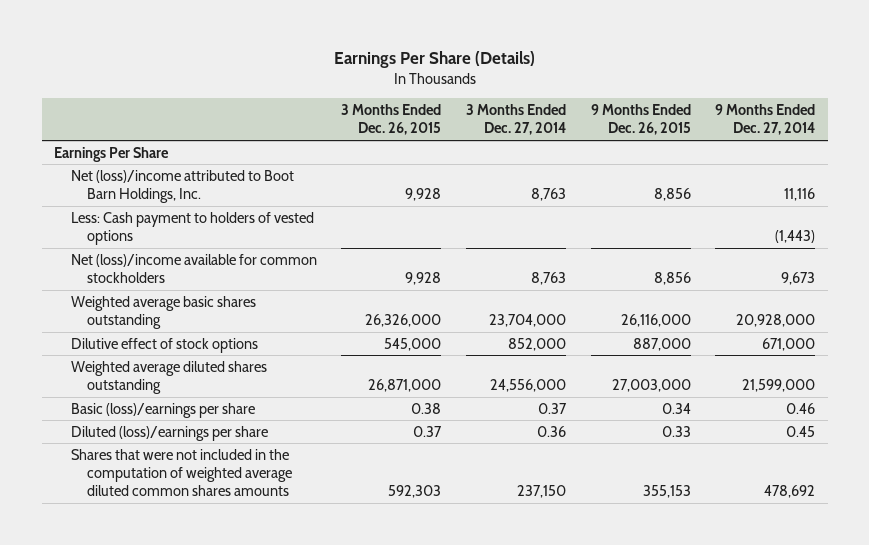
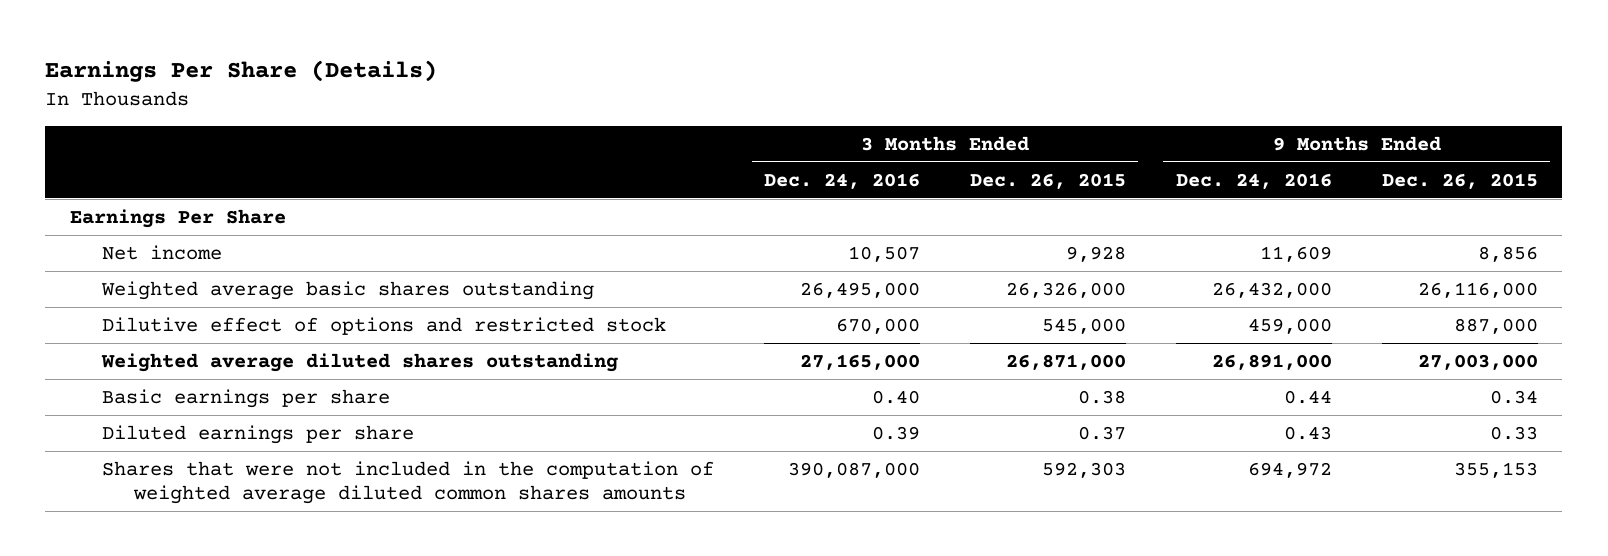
[465,104,566,136] 3 Months Ended Dec. 27, 2014 -> none
[715,104,816,136] 9 Months Ended Dec. 27, 2014 -> none
none -> [763,172,920,189] Dec. 24, 2016
none -> [1175,172,1332,189] Dec. 24, 2016
[70,169,294,204] Net (loss)/income attributed to Boot Barn Holdings, Inc. -> none
[70,211,314,246] Less: Cash payment to holders of vested options -> none
[70,253,317,284] Net (loss)/income available for common stockholders -> [102,244,223,260] Net income
[70,337,258,353] Dilutive effect of stock options -> [102,316,667,335] Dilutive effect of options and restricted stock
[70,402,255,418] Basic (loss)/earnings per share -> [102,388,391,408] Basic earnings per share
[70,425,268,441] Diluted (loss)/earnings per share -> [102,424,415,444] Diluted earnings per share

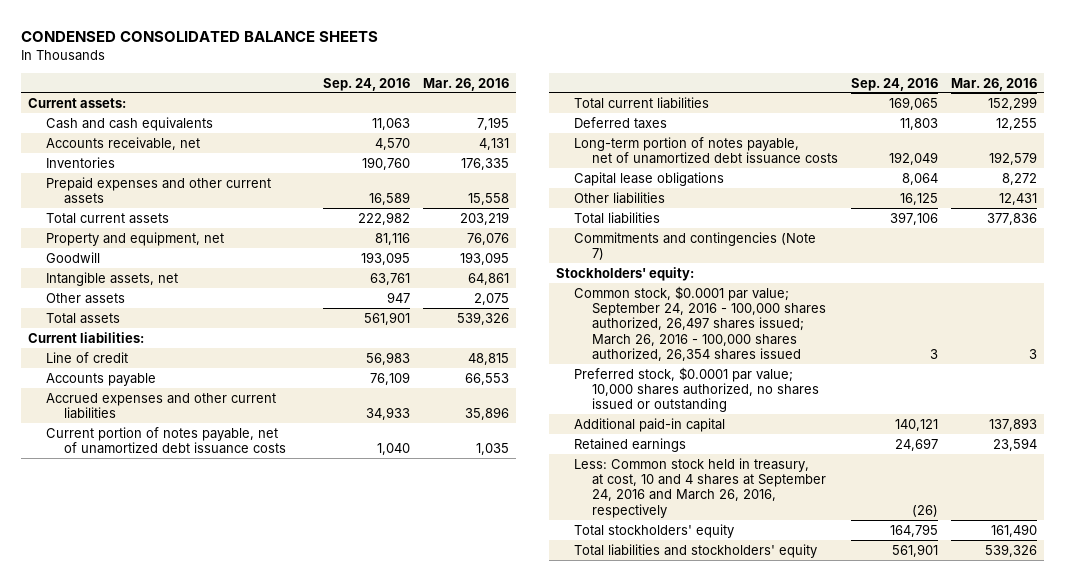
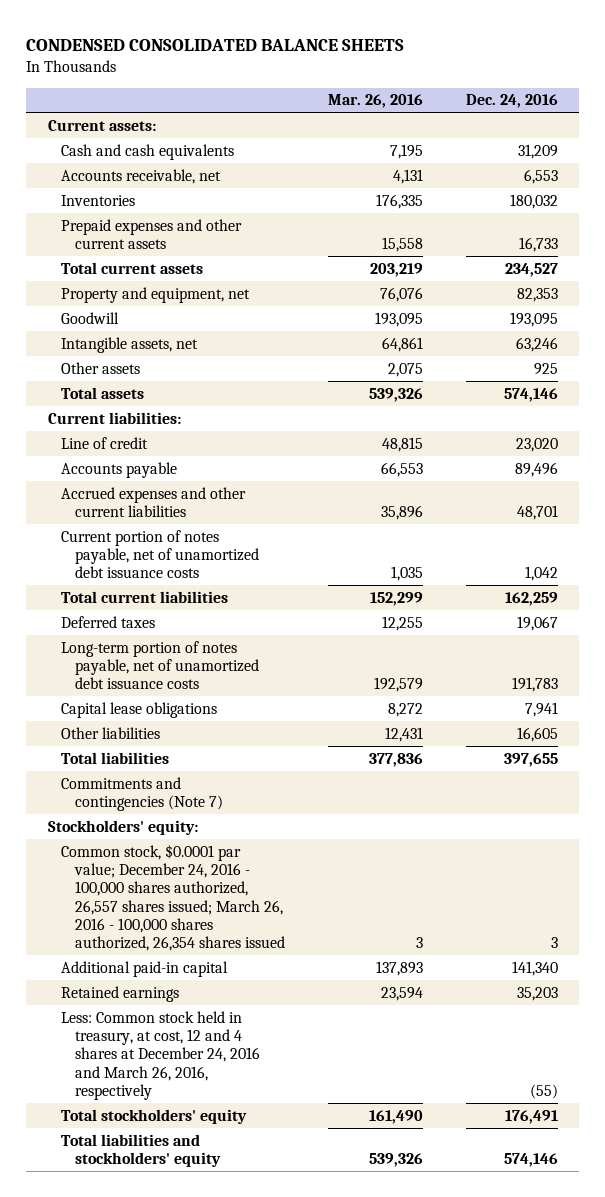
[323,77,411,91] Sep. 24, 2016 -> none
none -> [465,94,558,109] Dec. 24, 2016
[573,366,819,413] Preferred stock, $0.0001 par value; 10,000 shares authorized, no shares issued or outstanding -> none
[573,285,826,362] Common stock, $0.0001 par value; September 24, 2016 - 100,000 shares authorized, 26,497 shares issued; March 26, 2016 - 100,000 shares authorized, 26,354 shares issued -> [61,843,285,952] Common stock, $0.0001 par value; December 24, 2016 - 100,000 shares authorized, 26,557 shares issued; March 26, 2016 - 100,000 shares authorized, 26,354 shares issued
[573,457,826,518] Less: Common stock held in treasury, at cost, 10 and 4 shares at September 24, 2016 and March 26, 2016, respectively -> [61,1010,260,1100] Less: Common stock held in treasury, at cost, 12 and 4 shares at December 24, 2016 and March 26, 2016, respectively

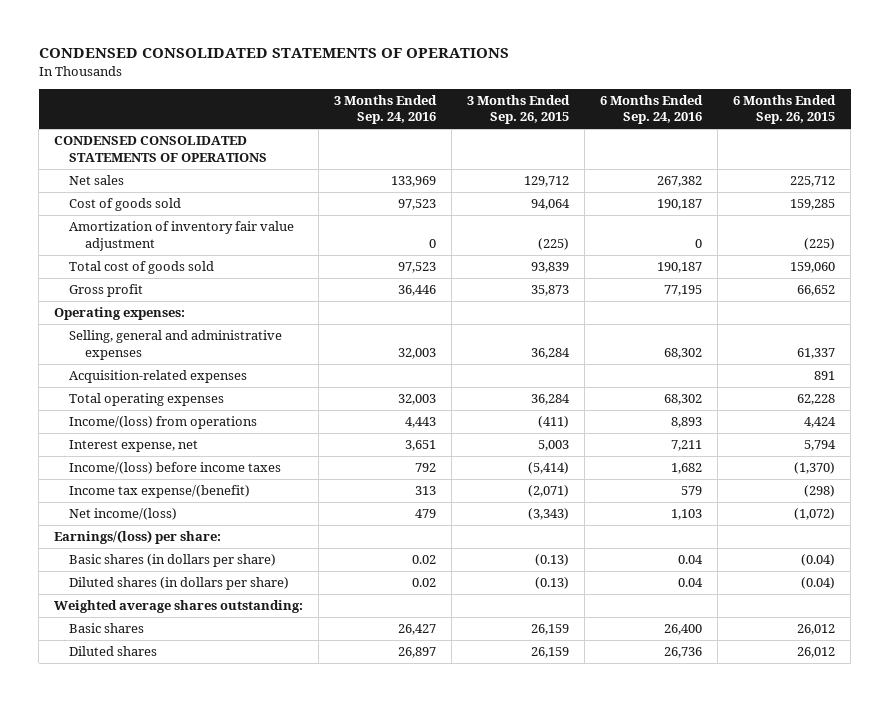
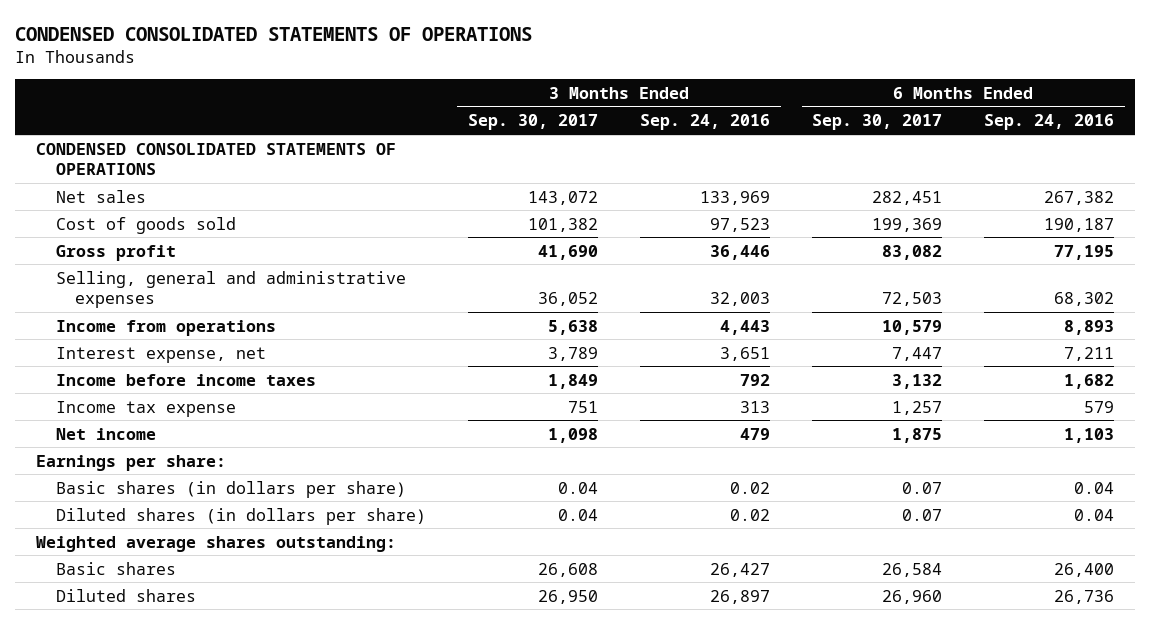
[467,94,571,125] 3 Months Ended Sep. 26, 2015 -> none
[733,94,837,125] 6 Months Ended Sep. 26, 2015 -> none
none -> [467,114,598,131] Sep. 30, 2017
none -> [812,114,943,131] Sep. 30, 2017
[69,221,295,251] Amortization of inventory fair value adjustment -> none
[69,261,215,275] Total cost of goods sold -> none
[54,307,186,321] Operating expenses: -> none
[69,370,248,384] Acquisition-related expenses -> none
[69,393,225,407] Total operating expenses -> none
[69,416,258,430] Income/(loss) from operations -> [55,319,276,336] Income from operations
[69,462,282,475] Income/(loss) before income taxes -> [55,373,316,386] Income before income taxes
[69,485,251,499] Income tax expense/(benefit) -> [55,400,236,417] Income tax expense
[69,508,178,521] Net income/(loss) -> [55,427,156,440] Net income
[54,530,222,545] Earnings/(loss) per share: -> [36,454,227,471] Earnings per share:

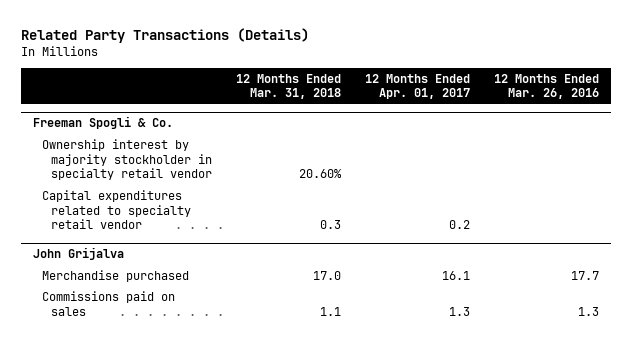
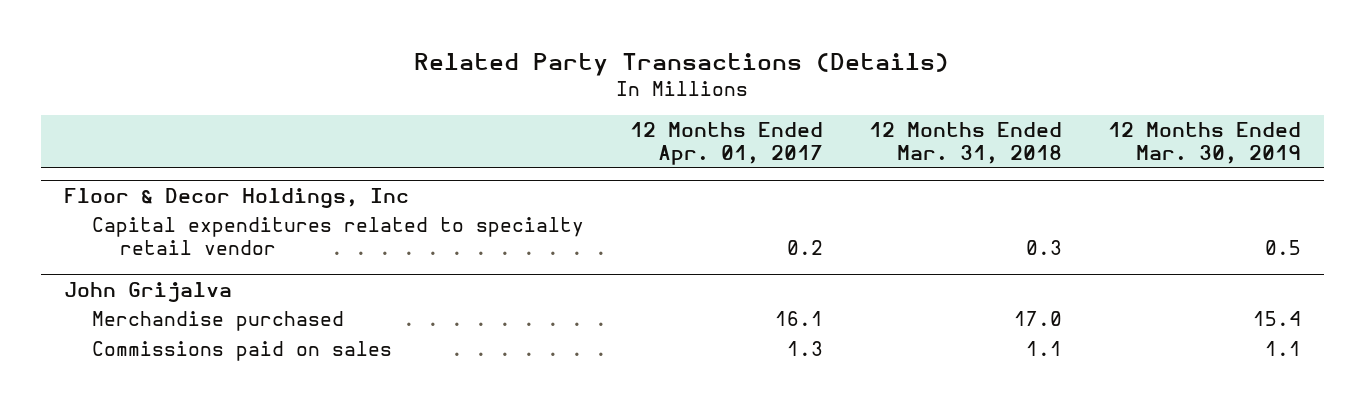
[494,73,600,100] 12 Months Ended Mar. 26, 2016 -> none
none -> [1107,122,1301,165] 12 Months Ended Mar. 30, 2019
[33,116,174,130] Freeman Spogli & Co. -> none
[42,138,212,181] Ownership interest by majority stockholder in specialty retail vendor -> none
none -> [63,187,409,208] Floor & Decor Holdings, Inc

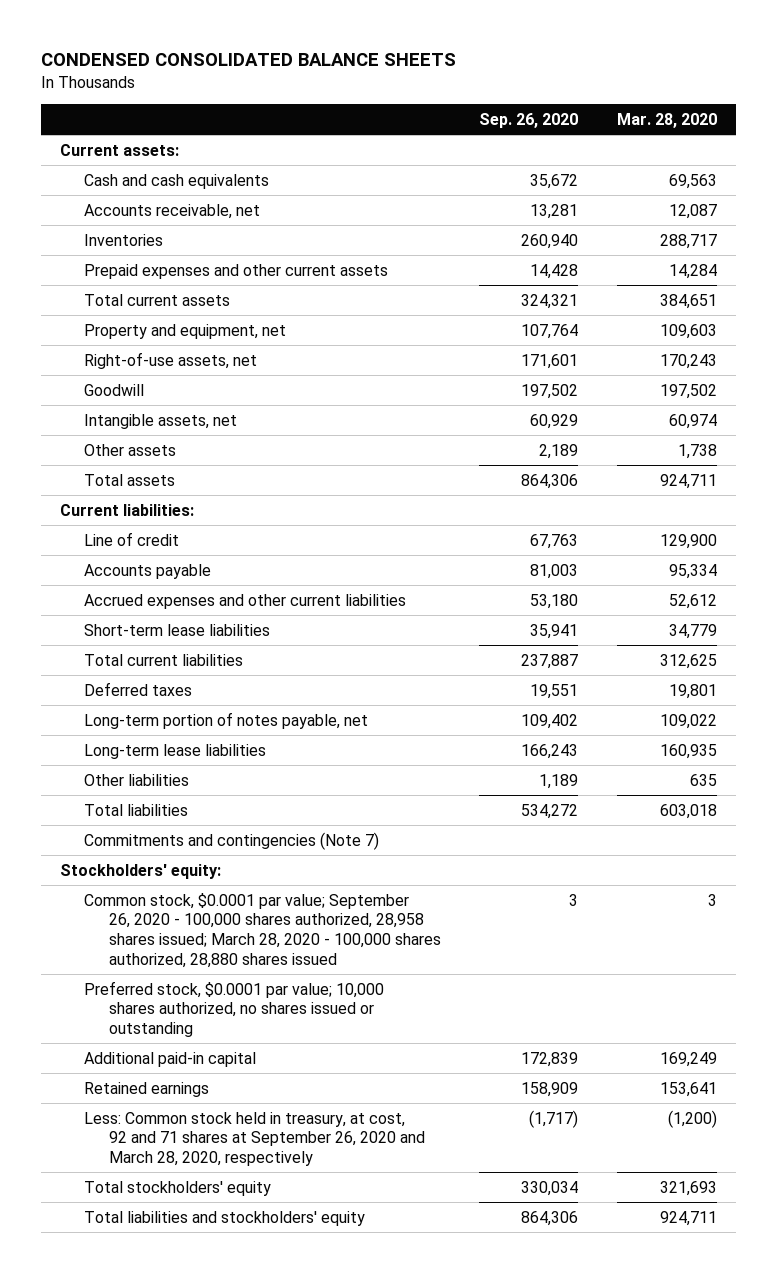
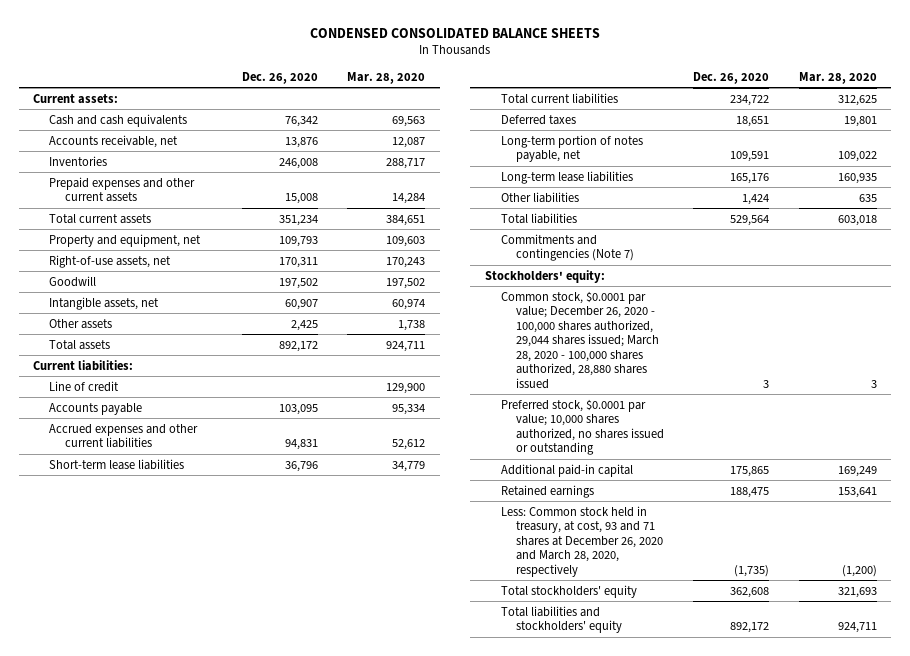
[479,112,579,128] Sep. 26, 2020 -> none
none -> [241,71,318,84] Dec. 26, 2020
[84,892,441,968] Common stock, $0.0001 par value; September 26, 2020 - 100,000 shares authorized, 28,958 shares issued; March 28, 2020 - 100,000 shares authorized, 28,880 shares issued -> [500,290,660,390] Common stock, $0.0001 par value; December 26, 2020 - 100,000 shares authorized, 29,044 shares issued; March 28, 2020 - 100,000 shares authorized, 28,880 shares issued
[84,1111,425,1167] Less: Common stock held in treasury, at cost, 92 and 71 shares at September 26, 2020 and March 28, 2020, respectively -> [500,505,664,577] Less: Common stock held in treasury, at cost, 93 and 71 shares at December 26, 2020 and March 28, 2020, respectively

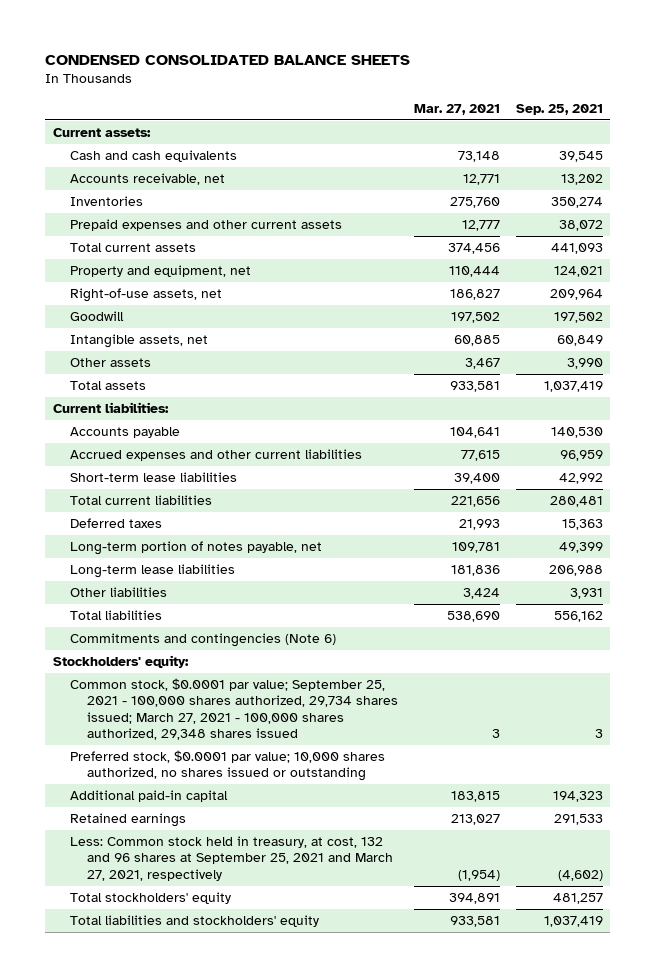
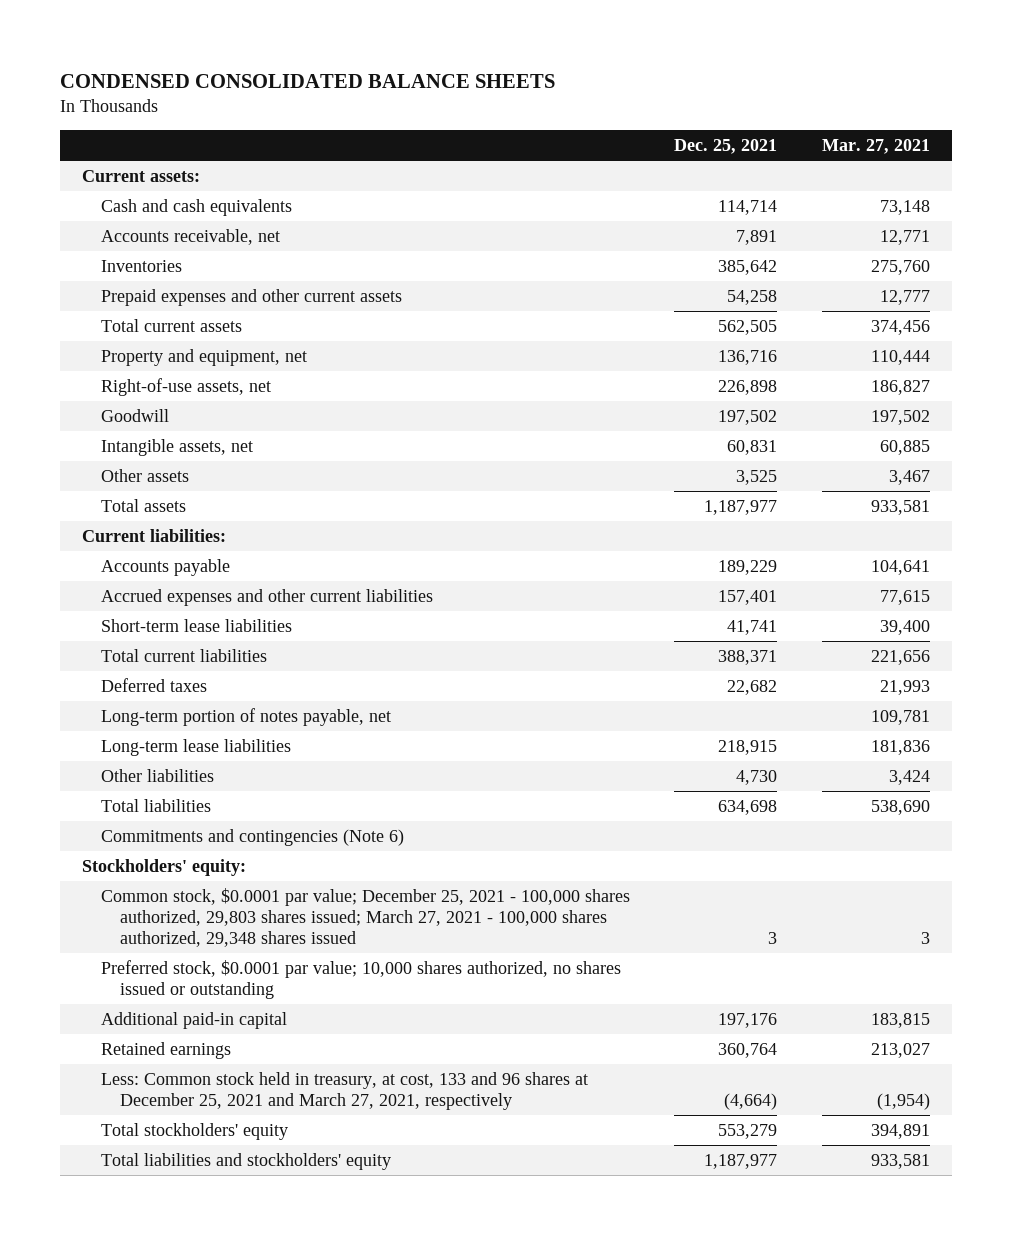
[515,103,603,115] Sep. 25, 2021 -> none
none -> [674,139,778,155] Dec. 25, 2021
[69,678,398,741] Common stock, $0.0001 par value; September 25, 2021 - 100,000 shares authorized, 29,734 shares issued; March 27, 2021 - 100,000 shares authorized, 29,348 shares issued -> [100,887,630,947] Common stock, $0.0001 par value; December 25, 2021 - 100,000 shares authorized, 29,803 shares issued; March 27, 2021 - 100,000 shares authorized, 29,348 shares issued
[69,836,393,881] Less: Common stock held in treasury, at cost, 132 and 96 shares at September 25, 2021 and March 27, 2021, respectively -> [100,1071,588,1110] Less: Common stock held in treasury, at cost, 133 and 96 shares at December 25, 2021 and March 27, 2021, respectively

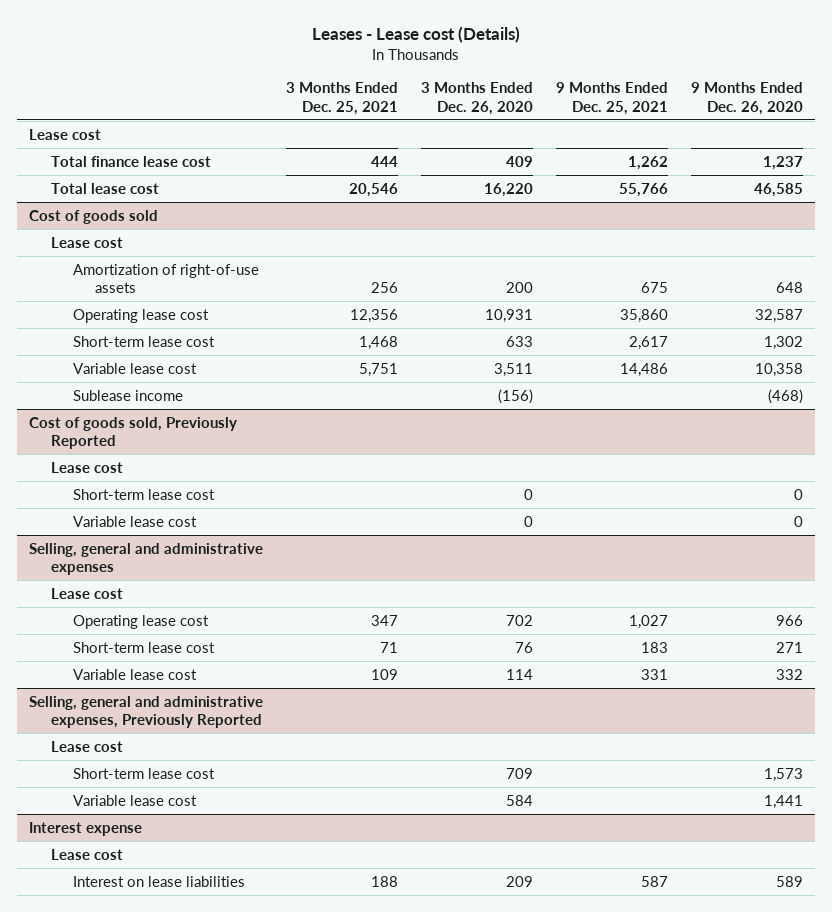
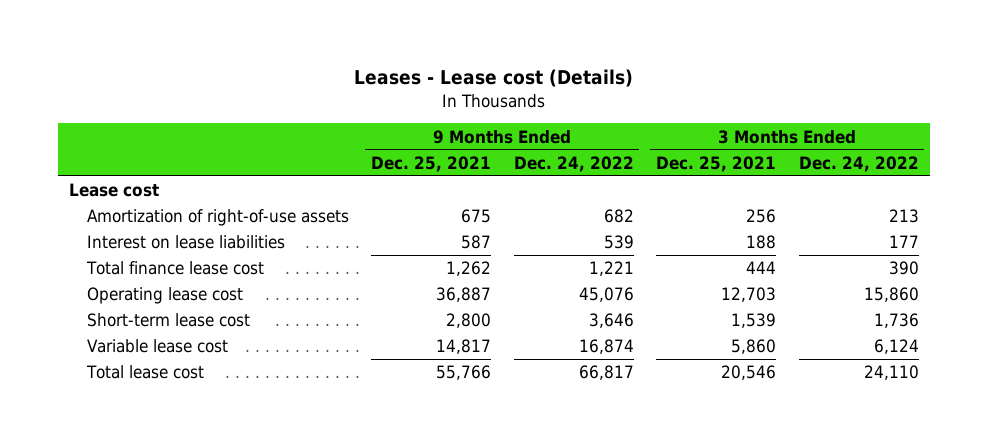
[421,82,534,115] 3 Months Ended Dec. 26, 2020 -> none
[691,82,804,115] 9 Months Ended Dec. 26, 2020 -> none
none -> [513,155,634,172] Dec. 24, 2022
none -> [798,155,919,172] Dec. 24, 2022
[28,209,158,224] Cost of goods sold -> none
[50,236,123,248] Lease cost -> none
[72,308,209,323] Operating lease cost -> none
[72,335,215,347] Short-term lease cost -> none
[72,362,197,374] Variable lease cost -> none
[72,389,183,401] Sublease income -> none
[28,416,237,450] Cost of goods sold, Previously Reported -> none
[50,461,123,473] Lease cost -> none
[72,488,215,500] Short-term lease cost -> none
[72,515,197,527] Variable lease cost -> none
[28,542,263,576] Selling, general and administrative expenses -> none
[50,587,123,599] Lease cost -> none
[72,614,209,629] Operating lease cost -> none
[72,641,215,653] Short-term lease cost -> none
[72,668,197,680] Variable lease cost -> none
[28,695,263,729] Selling, general and administrative expenses, Previously Reported -> none
[50,740,123,752] Lease cost -> none
[72,767,215,779] Short-term lease cost -> none
[72,794,197,806] Variable lease cost -> none
[28,821,142,836] Interest expense -> none
[50,848,123,860] Lease cost -> none
[50,155,211,167] Total finance lease cost -> [85,261,264,276] Total finance lease cost
none -> [86,287,243,305] Operating lease cost
none -> [86,313,250,328] Short-term lease cost
none -> [86,339,228,354] Variable lease cost
[50,182,159,194] Total lease cost -> [85,365,204,380] Total lease cost

